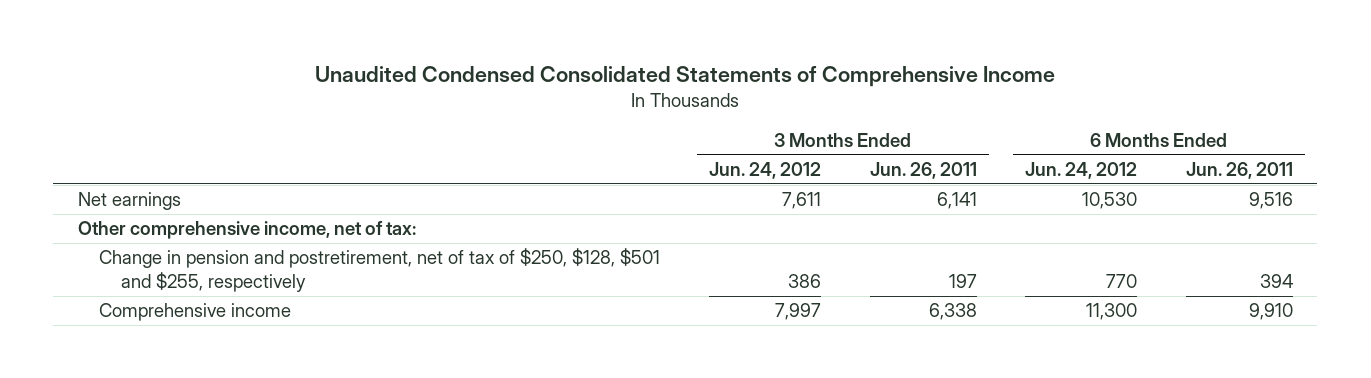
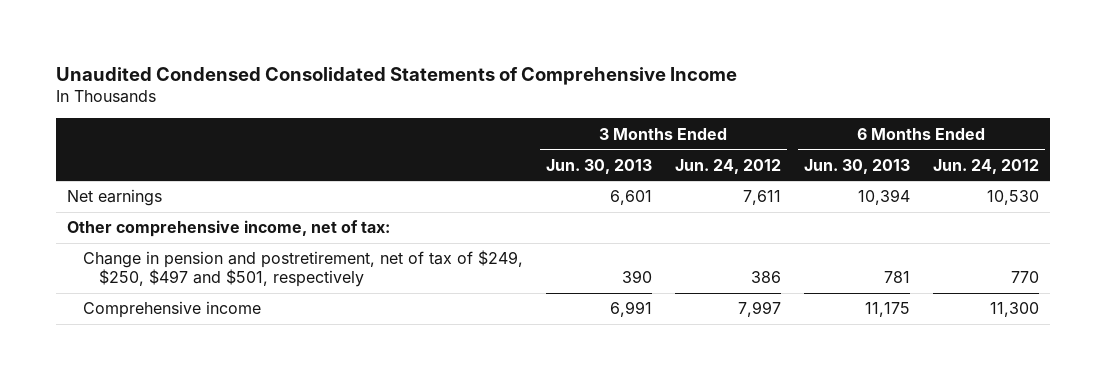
[869,161,977,179] Jun. 26, 2011 -> none
[1185,161,1293,179] Jun. 26, 2011 -> none
none -> [545,158,652,174] Jun. 30, 2013
none -> [803,158,910,174] Jun. 30, 2013
[99,248,661,293] Change in pension and postretirement, net of tax of $250, $128, $501 and $255, respectively -> [82,250,523,288] Change in pension and postretirement, net of tax of $249, $250, $497 and $501, respectively

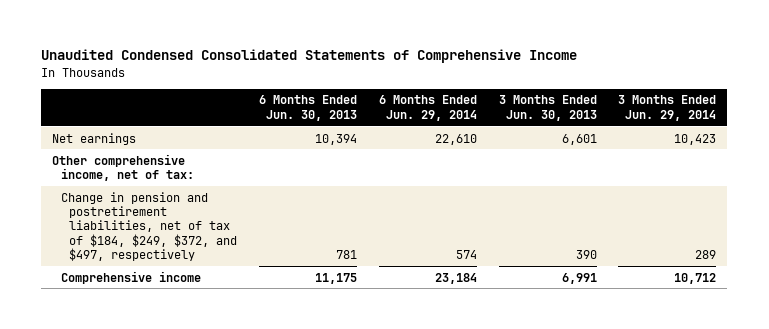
[674,158,781,174] Jun. 24, 2012 -> none
[932,158,1039,174] Jun. 24, 2012 -> none
none -> [378,95,477,121] 6 Months Ended Jun. 29, 2014
none -> [618,95,717,121] 3 Months Ended Jun. 29, 2014
[82,250,523,288] Change in pension and postretirement, net of tax of $249, $250, $497 and $501, respectively -> [60,191,238,262] Change in pension and postretirement liabilities, net of tax of $184, $249, $372, and $497, respectively

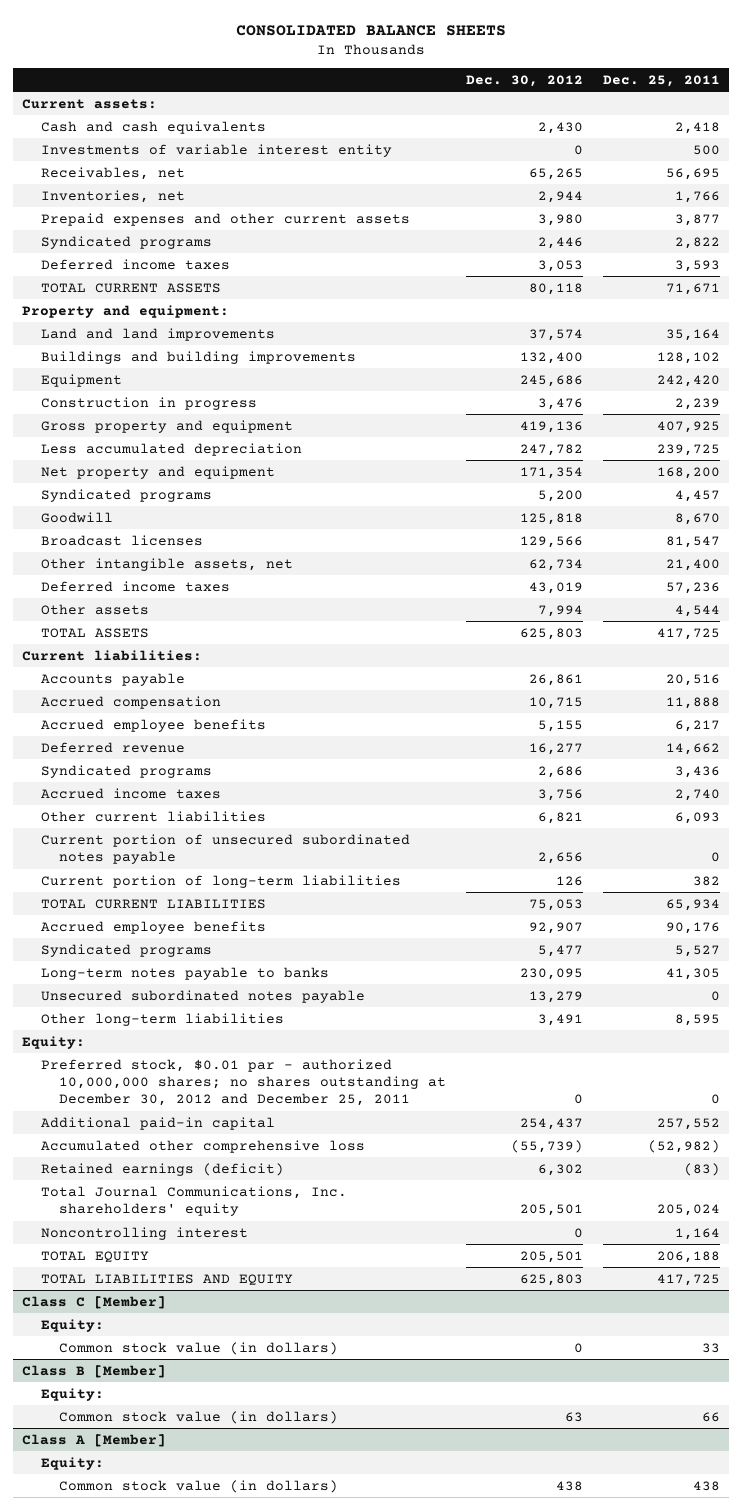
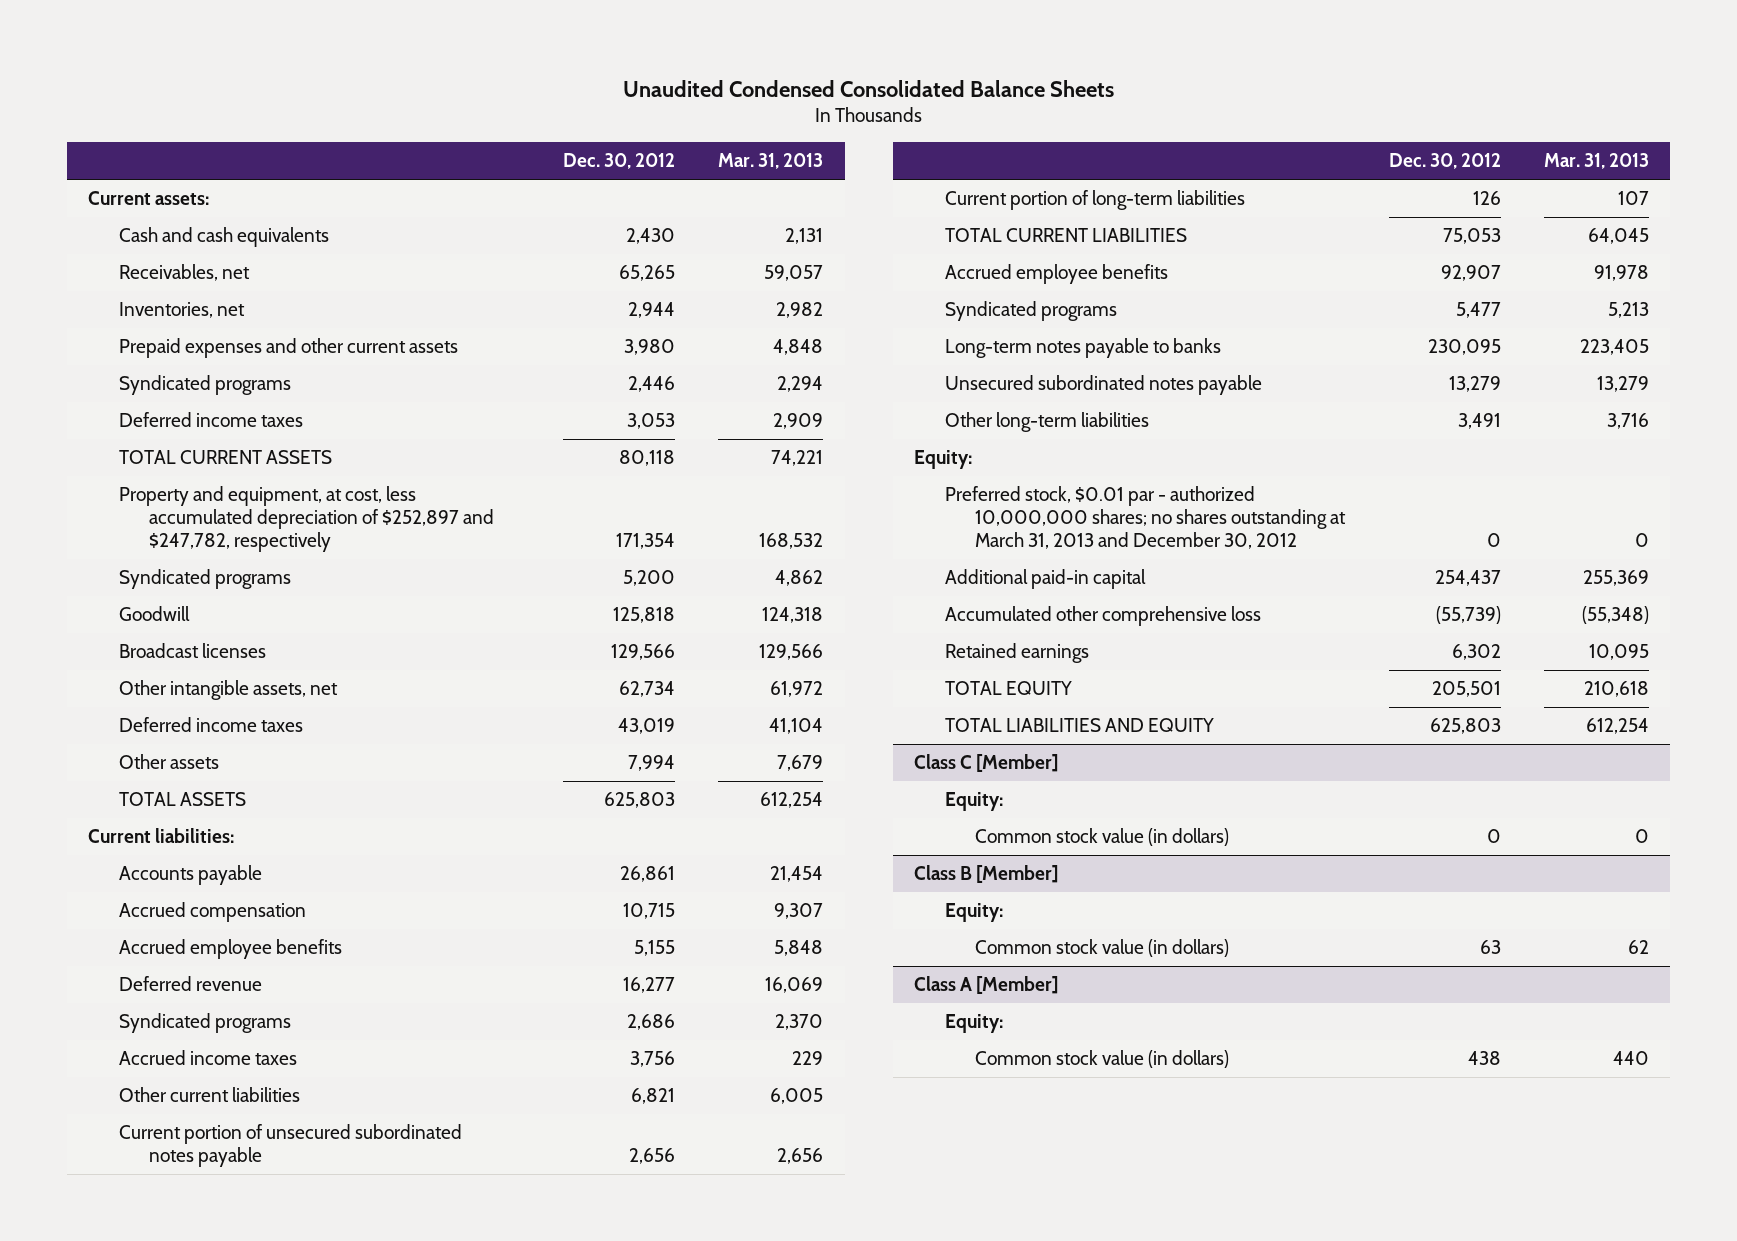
[236,24,507,36] CONSOLIDATED BALANCE SHEETS -> [622,79,1114,97] Unaudited Condensed Consolidated Balance Sheets
[602,75,720,88] Dec. 25, 2011 -> none
none -> [717,153,823,170] Mar. 31, 2013
[40,143,392,157] Investments of variable interest entity -> none
[22,304,230,318] Property and equipment: -> none
[40,327,275,341] Land and land improvements -> none
[40,350,356,364] Buildings and building improvements -> none
[40,373,122,387] Equipment -> none
[40,396,257,410] Construction in progress -> none
[40,419,293,433] Gross property and equipment -> none
[40,442,302,456] Less accumulated depreciation -> none
[40,465,275,479] Net property and equipment -> [118,486,495,552] Property and equipment, at cost, less accumulated depreciation of $252,897 and $247,782, respectively
[40,1058,447,1107] Preferred stock, $0.01 par - authorized 10,000,000 shares; no shares outstanding at December 30, 2012 and December 25, 2011 -> [944,486,1347,549] Preferred stock, $0.01 par - authorized 10,000,000 shares; no shares outstanding at March 31, 2013 and December 30, 2012
[40,1185,347,1217] Total Journal Communications, Inc. shareholders' equity -> none
[40,1226,248,1240] Noncontrolling interest -> none
[40,1162,284,1176] Retained earnings (deficit) -> [944,643,1089,664] Retained earnings

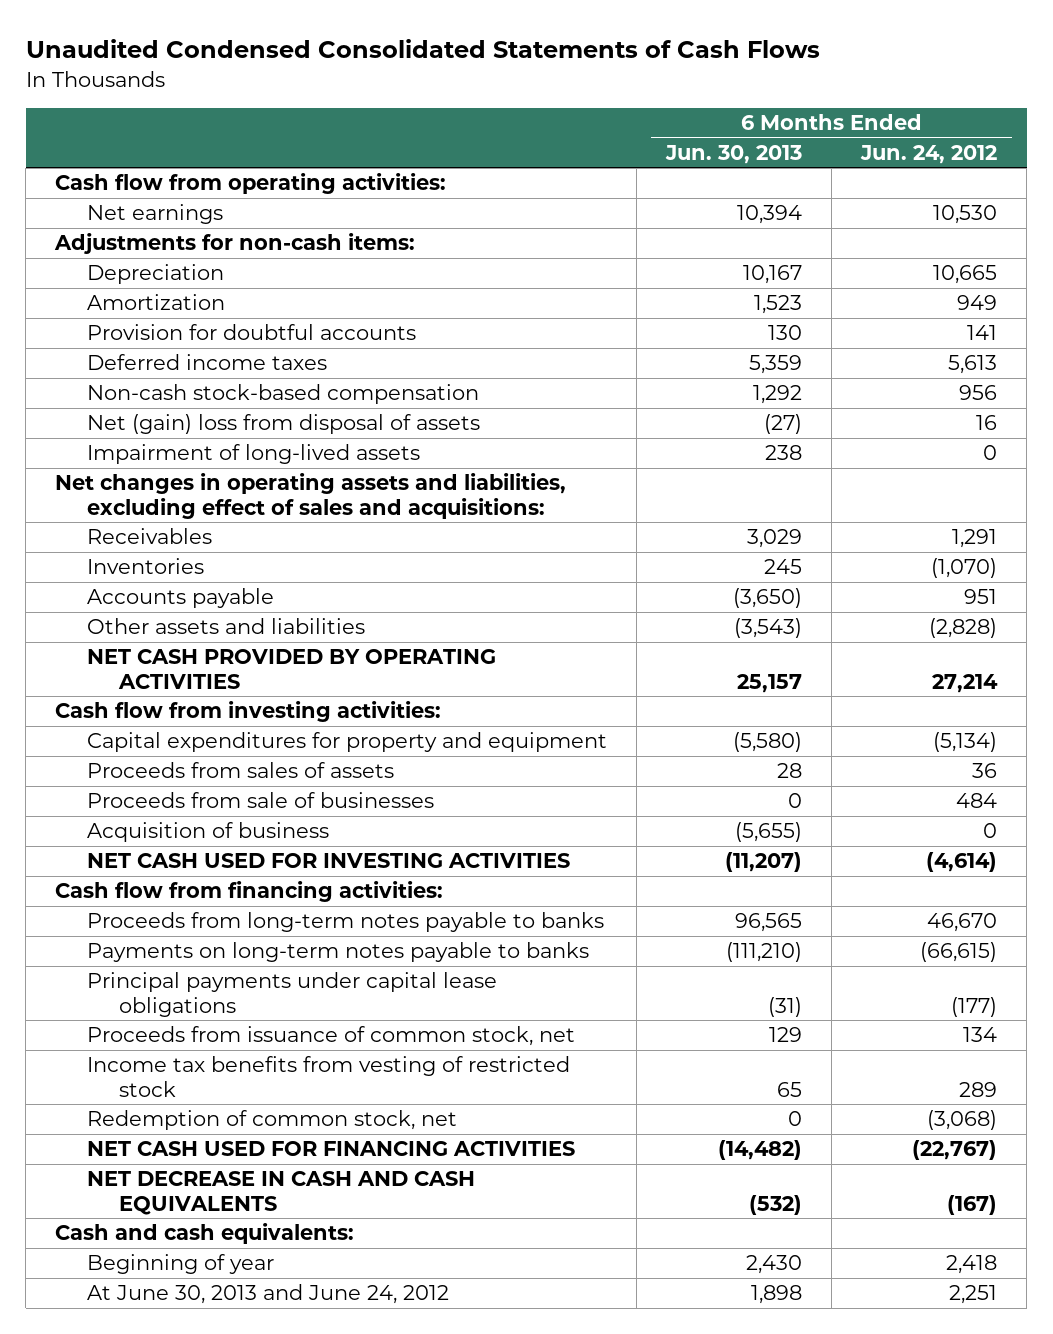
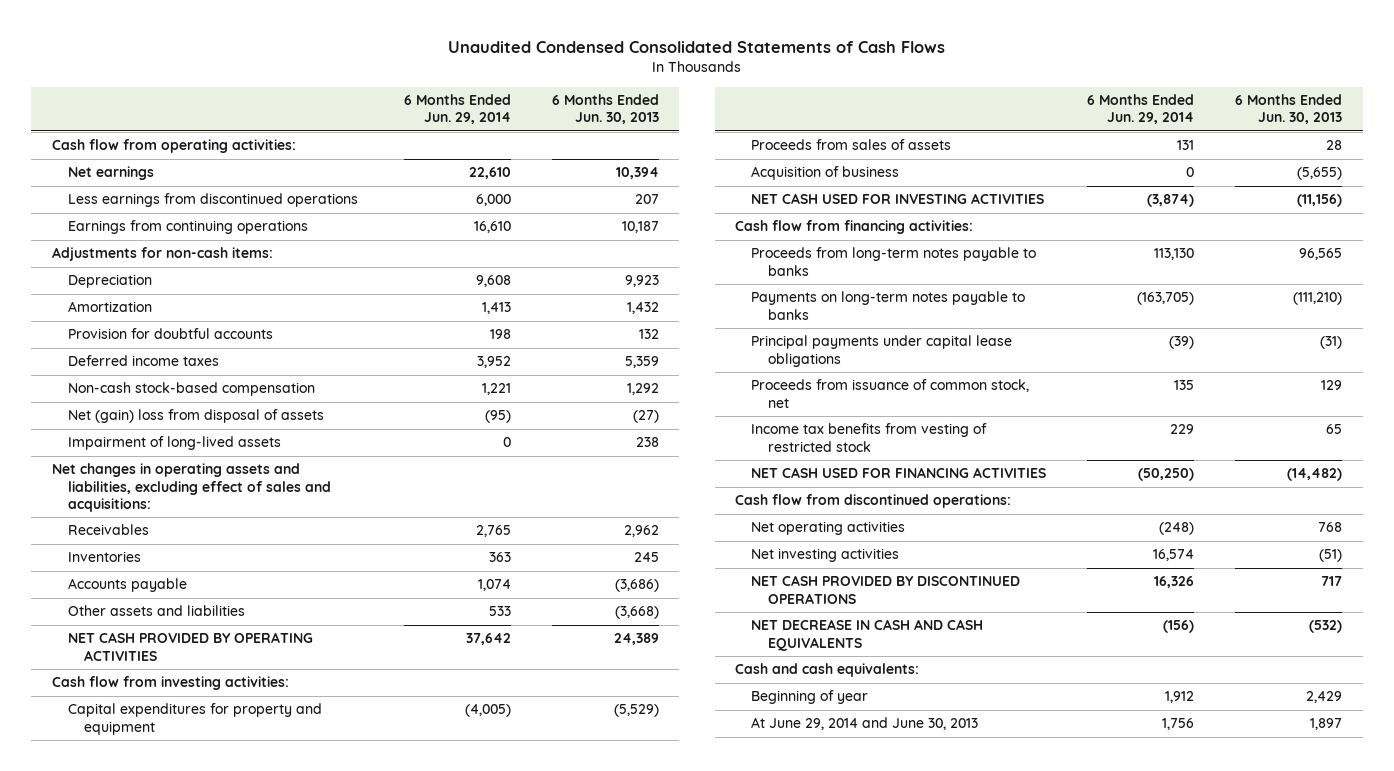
[860,144,998,164] Jun. 24, 2012 -> none
none -> [403,93,511,125] 6 Months Ended Jun. 29, 2014
none -> [68,193,359,208] Less earnings from discontinued operations
none -> [68,220,309,235] Earnings from continuing operations
[743,265,803,285] 10,167 -> [624,275,659,288] 9,923
[754,295,803,315] 1,523 -> [626,302,659,315] 1,432
[768,325,803,341] 130 -> [638,329,659,340] 132
[747,529,803,549] 3,029 -> [623,525,659,538] 2,962
[733,588,803,609] (3,650) -> [614,579,659,593] (3,686)
[734,618,803,639] (3,543) -> [614,606,659,620] (3,668)
[737,673,803,693] 25,157 -> [613,633,659,646] 24,389
[733,732,803,753] (5,580) -> [613,704,659,718] (5,529)
[87,792,435,809] Proceeds from sale of businesses -> none
[725,852,803,873] (11,207) -> [1297,194,1343,208] (11,156)
[87,1110,458,1131] Redemption of common stock, net -> none
none -> [735,494,1012,509] Cash flow from discontinued operations:
none -> [751,521,906,536] Net operating activities
none -> [751,548,900,563] Net investing activities
none -> [751,575,1021,604] NET CASH PROVIDED BY DISCONTINUED OPERATIONS
[746,1255,803,1275] 2,430 -> [1306,691,1343,704] 2,429
[87,1284,450,1305] At June 30, 2013 and June 24, 2012 -> [751,717,979,731] At June 29, 2014 and June 30, 2013
[751,1285,803,1305] 1,898 -> [1310,718,1343,731] 1,897

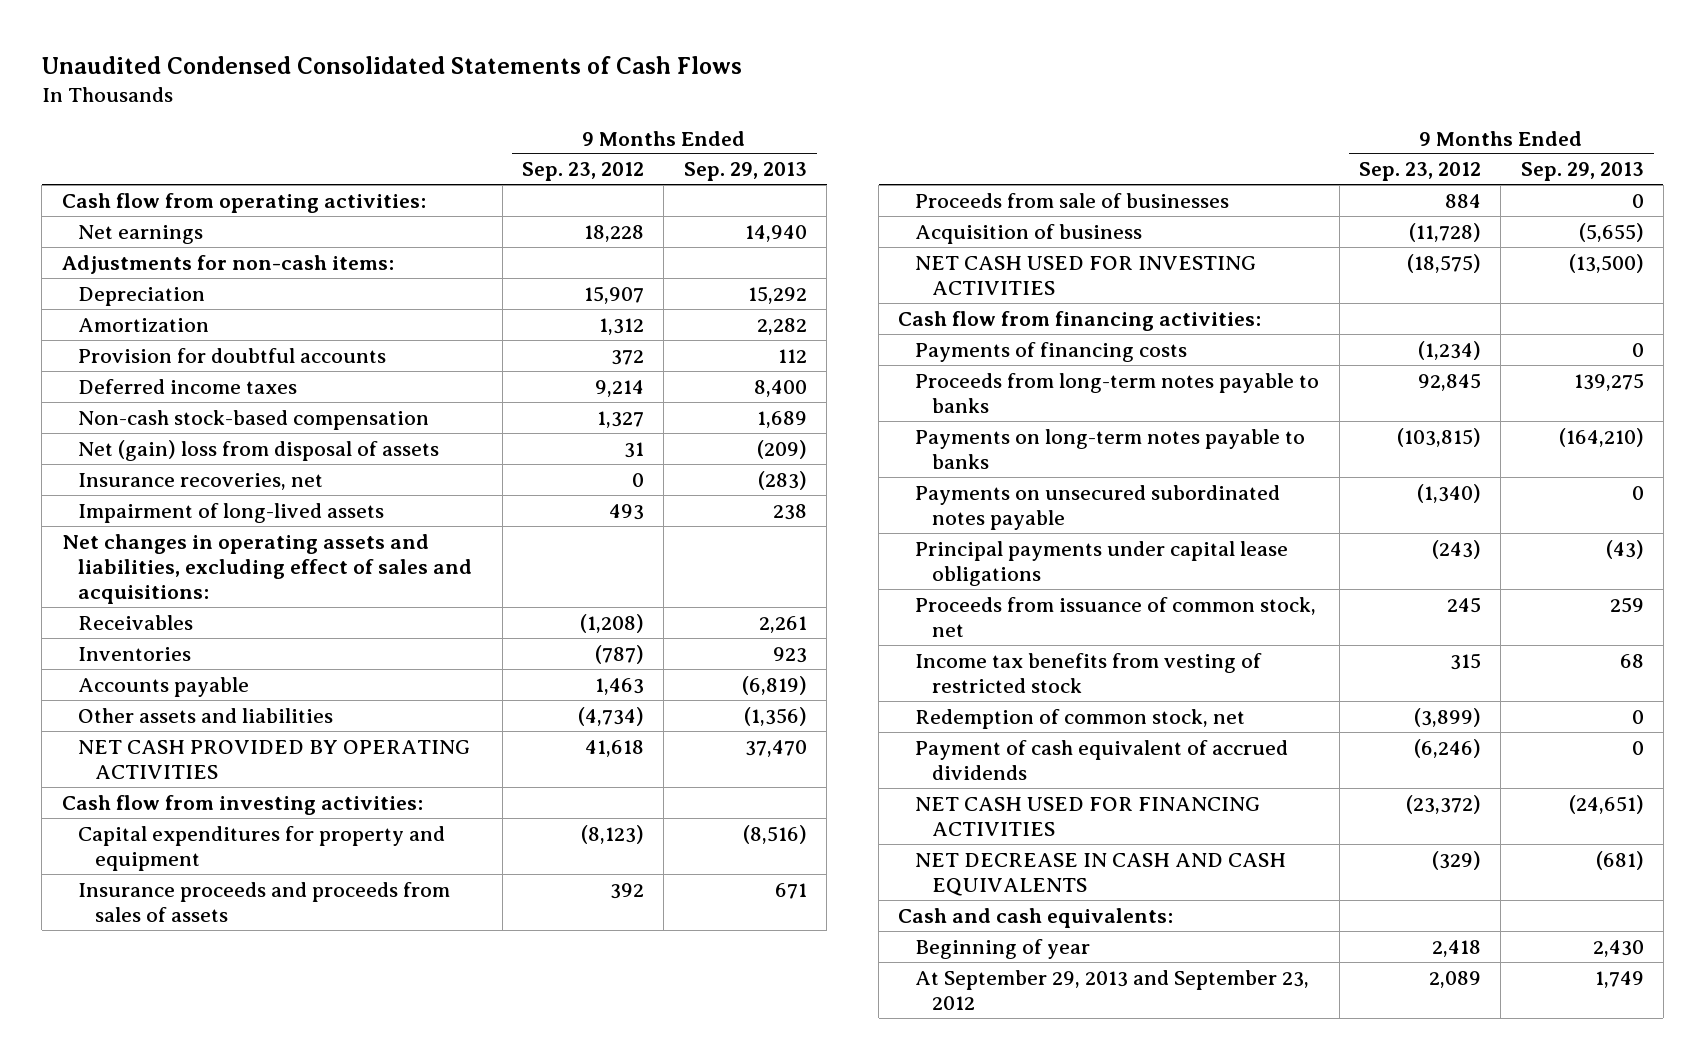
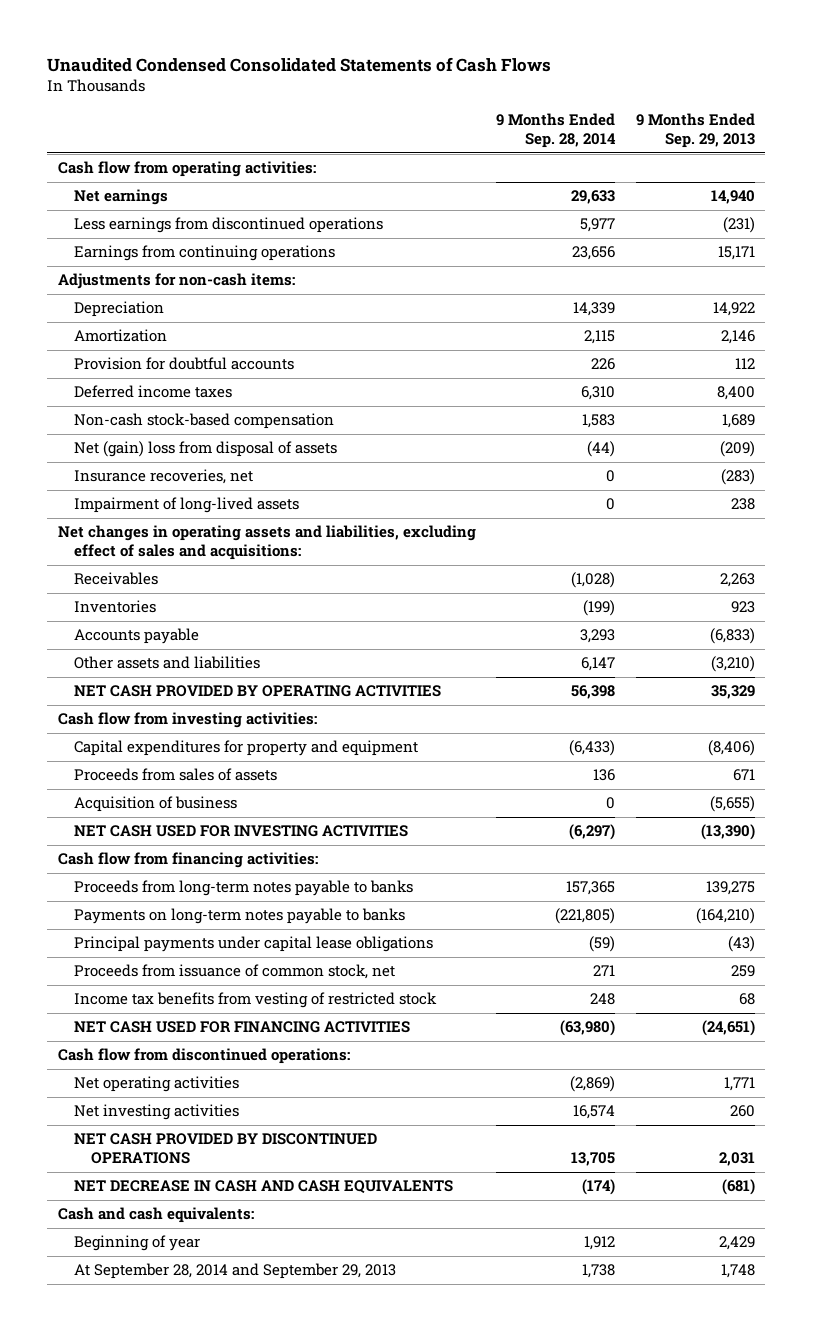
[522,162,645,182] Sep. 23, 2012 -> none
none -> [496,113,617,148] 9 Months Ended Sep. 28, 2014
none -> [74,217,384,234] Less earnings from discontinued operations
none -> [74,245,336,262] Earnings from continuing operations
[747,285,807,304] 15,292 -> [712,302,755,317] 14,922
[756,317,807,335] 2,282 -> [720,330,755,345] 2,146
[758,615,807,633] 2,261 -> [719,573,755,588] 2,263
[741,675,807,695] (6,819) -> [709,628,755,645] (6,833)
[743,706,807,726] (1,356) -> [710,656,755,673] (3,210)
[744,739,807,757] 37,470 -> [710,685,755,700] 35,329
[915,192,1230,208] Proceeds from sale of businesses -> none
[742,824,807,844] (8,516) -> [707,740,755,757] (8,406)
[78,881,451,922] Insurance proceeds and proceeds from sales of assets -> [74,768,278,782] Proceeds from sales of assets
[1568,253,1644,273] (13,500) -> [700,824,755,841] (13,390)
[915,341,1188,362] Payments of financing costs -> none
[915,484,1281,530] Payments on unsecured subordinated notes payable -> none
[915,708,1246,729] Redemption of common stock, net -> none
[915,739,1289,780] Payment of cash equivalent of accrued dividends -> none
none -> [57,1048,350,1065] Cash flow from discontinued operations:
none -> [74,1076,240,1093] Net operating activities
none -> [74,1104,240,1121] Net investing activities
none -> [74,1133,378,1165] NET CASH PROVIDED BY DISCONTINUED OPERATIONS
[1592,939,1644,957] 2,430 -> [718,1236,755,1251] 2,429
[915,969,1310,1010] At September 29, 2013 and September 23, 2012 -> [74,1263,397,1280] At September 28, 2014 and September 29, 2013
[1594,970,1644,988] 1,749 -> [720,1264,755,1279] 1,748

